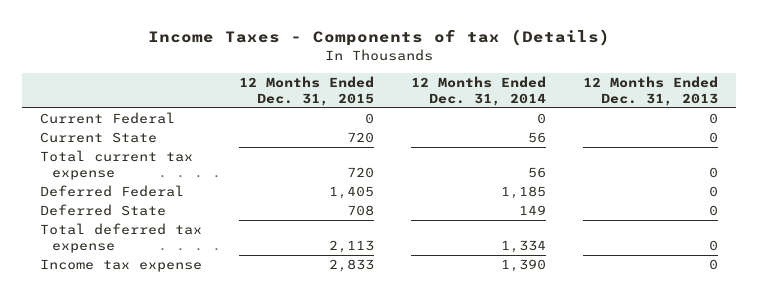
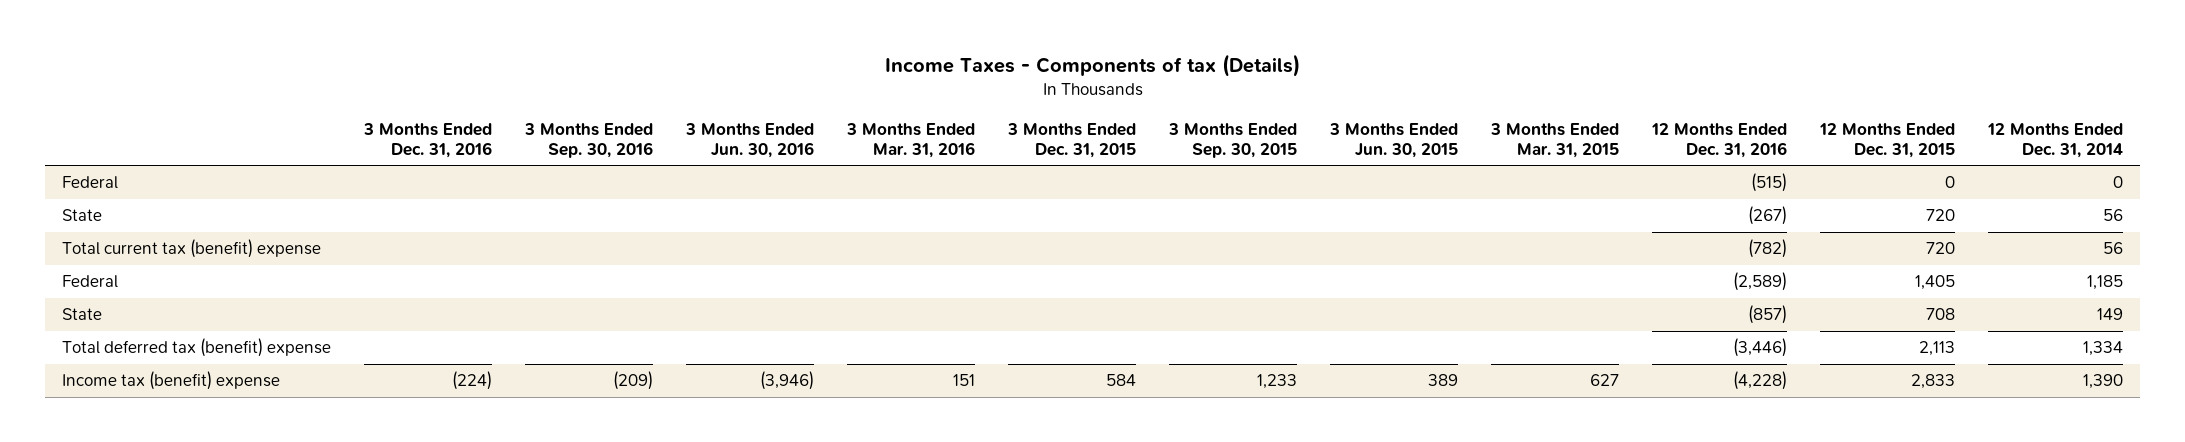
[582,75,718,106] 12 Months Ended Dec. 31, 2013 -> none
none -> [362,122,492,158] 3 Months Ended Dec. 31, 2016
none -> [523,122,653,158] 3 Months Ended Sep. 30, 2016
none -> [684,122,814,158] 3 Months Ended Jun. 30, 2016
none -> [846,122,976,158] 3 Months Ended Mar. 31, 2016
none -> [1007,122,1137,158] 3 Months Ended Dec. 31, 2015
none -> [1168,122,1298,158] 3 Months Ended Sep. 30, 2015
none -> [1329,122,1459,158] 3 Months Ended Jun. 30, 2015
none -> [1490,122,1620,158] 3 Months Ended Mar. 31, 2015
none -> [1651,122,1788,158] 12 Months Ended Dec. 31, 2016
[40,112,176,125] Current Federal -> [61,176,118,190] Federal
[40,132,158,144] Current State -> [61,209,102,222] State
[40,150,194,181] Total current tax expense -> [61,239,321,259] Total current tax (benefit) expense
[40,185,185,198] Deferred Federal -> [61,275,118,289] Federal
[40,204,167,217] Deferred State -> [61,308,102,321] State
[40,223,203,254] Total deferred tax expense -> [61,338,331,358] Total deferred tax (benefit) expense
[40,259,203,273] Income tax expense -> [61,371,280,391] Income tax (benefit) expense

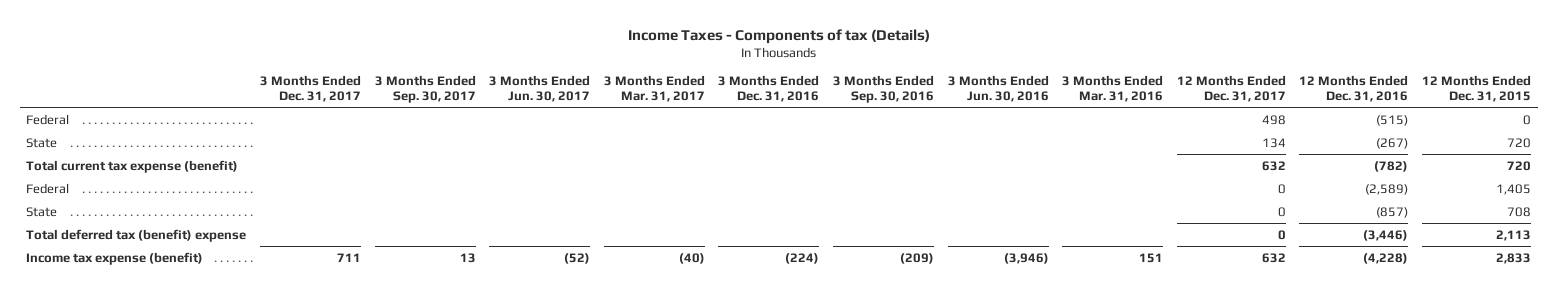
[1007,122,1137,158] 3 Months Ended Dec. 31, 2015 -> none
[1168,122,1298,158] 3 Months Ended Sep. 30, 2015 -> none
[1329,122,1459,158] 3 Months Ended Jun. 30, 2015 -> none
[1490,122,1620,158] 3 Months Ended Mar. 31, 2015 -> none
[1987,122,2124,158] 12 Months Ended Dec. 31, 2014 -> none
none -> [259,75,361,103] 3 Months Ended Dec. 31, 2017
none -> [374,75,476,104] 3 Months Ended Sep. 30, 2017
none -> [489,75,591,103] 3 Months Ended Jun. 30, 2017
none -> [603,75,705,103] 3 Months Ended Mar. 31, 2017
none -> [1176,75,1286,103] 12 Months Ended Dec. 31, 2017
[61,239,321,259] Total current tax (benefit) expense -> [26,159,239,173] Total current tax expense (benefit)
[61,371,280,391] Income tax (benefit) expense -> [26,251,204,265] Income tax expense (benefit)

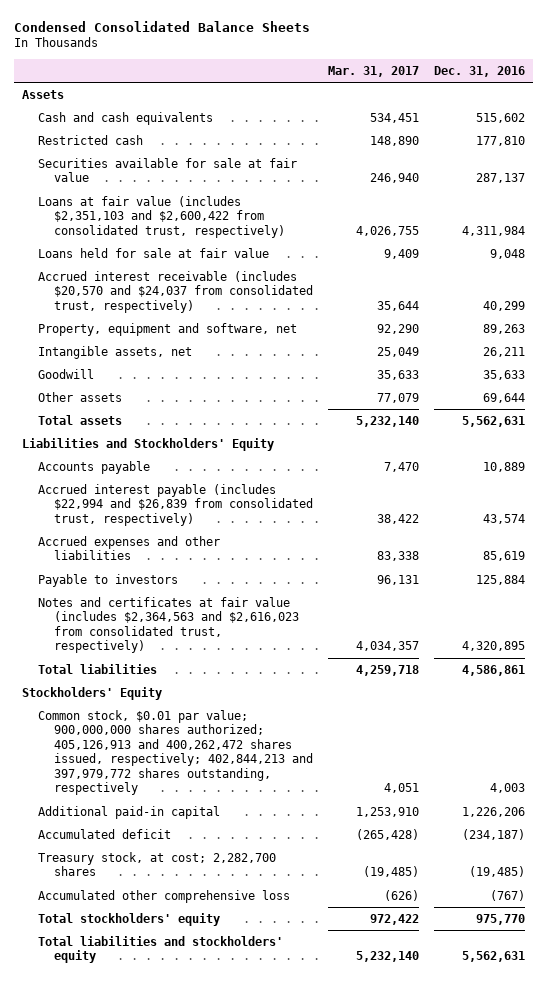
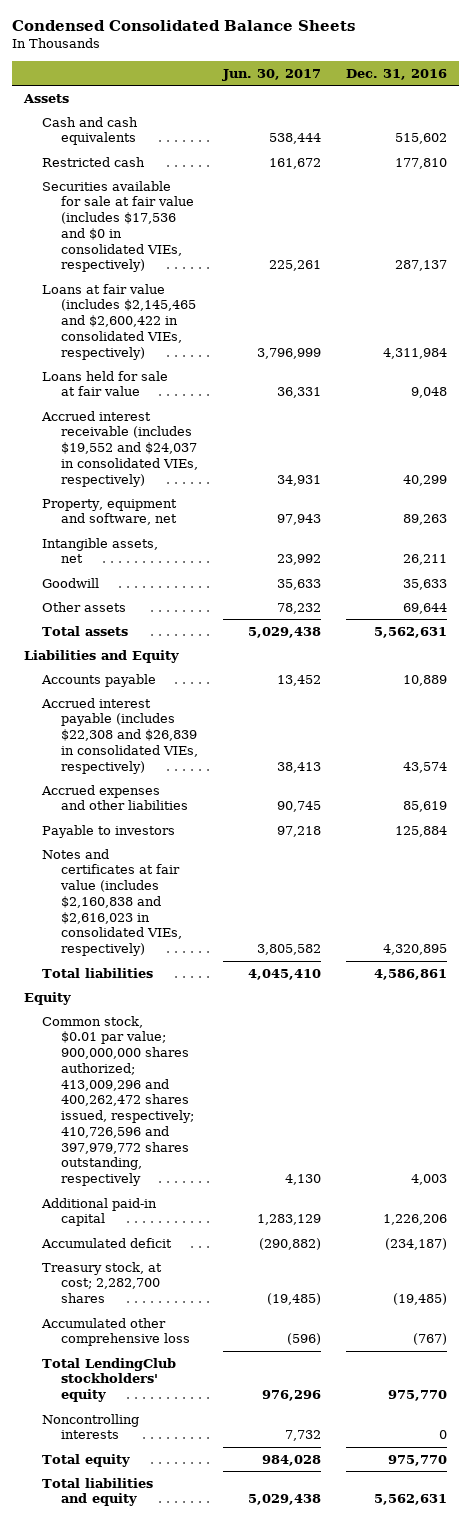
[327,65,419,77] Mar. 31, 2017 -> none
none -> [221,68,321,81] Jun. 30, 2017
[37,157,297,183] Securities available for sale at fair value -> [42,180,194,273] Securities available for sale at fair value (includes $17,536 and $0 in consolidated VIEs, respectively)
[37,195,285,238] Loans at fair value (includes $2,351,103 and $2,600,422 from consolidated trust, respectively) -> [42,283,196,360] Loans at fair value (includes $2,145,465 and $2,600,422 in consolidated VIEs, respectively)
[37,270,313,313] Accrued interest receivable (includes $20,570 and $24,037 from consolidated trust, respectively) -> [41,410,198,487] Accrued interest receivable (includes $19,552 and $24,037 in consolidated VIEs, respectively)
[21,437,274,451] Liabilities and Stockholders' Equity -> [24,649,180,663] Liabilities and Equity
[37,483,313,526] Accrued interest payable (includes $22,994 and $26,839 from consolidated trust, respectively) -> [41,697,198,774] Accrued interest payable (includes $22,308 and $26,839 in consolidated VIEs, respectively)
[37,596,299,654] Notes and certificates at fair value (includes $2,364,563 and $2,616,023 from consolidated trust, respectively) -> [42,848,182,957] Notes and certificates at fair value (includes $2,160,838 and $2,616,023 in consolidated VIEs, respectively)
[21,686,162,700] Stockholders' Equity -> [24,991,72,1005] Equity
[37,709,313,796] Common stock, $0.01 par value; 900,000,000 shares authorized; 405,126,913 and 400,262,472 shares issued, respectively; 402,844,213 and 397,979,772 shares outstanding, respectively -> [42,1015,194,1187] Common stock, $0.01 par value; 900,000,000 shares authorized; 413,009,296 and 400,262,472 shares issued, respectively; 410,726,596 and 397,979,772 shares outstanding, respectively
[37,912,220,926] Total stockholders' equity -> [42,1357,177,1403] Total LendingClub stockholders' equity
none -> [42,1413,140,1440] Noncontrolling interests
none -> [42,1453,131,1467] Total equity
[37,935,283,964] Total liabilities and stockholders' equity -> [42,1477,154,1507] Total liabilities and equity

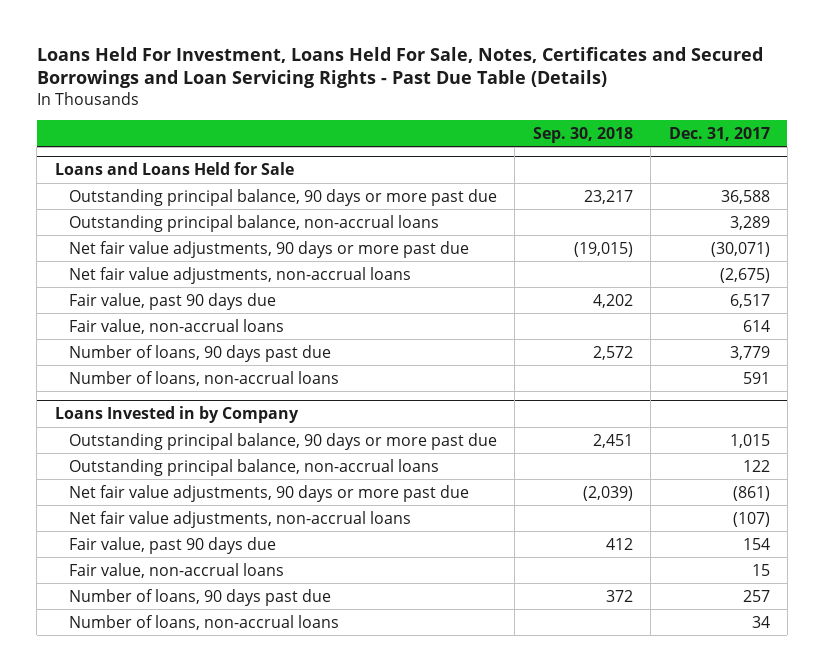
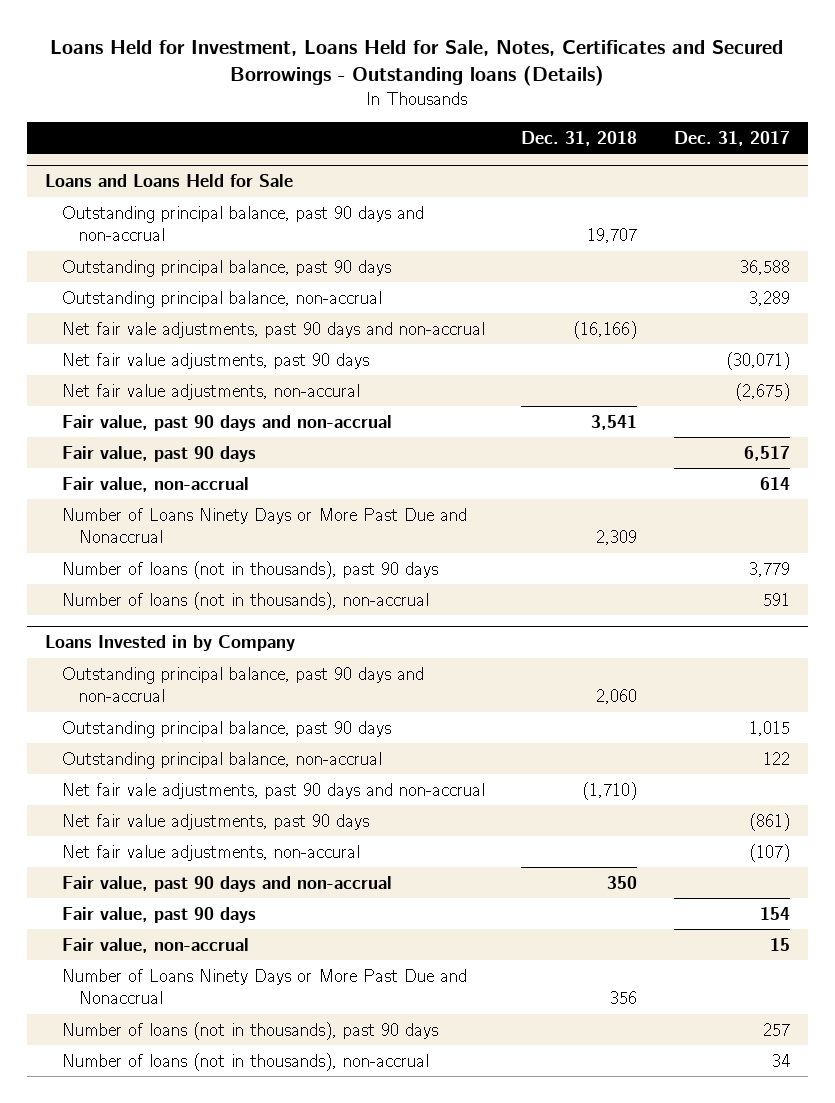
[36,46,763,89] Loans Held For Investment, Loans Held For Sale, Notes, Certificates and Secured Borrowings and Loan Servicing Rights - Past Due Table (Details) -> [50,39,784,87] Loans Held for Investment, Loans Held for Sale, Notes, Certificates and Secured Borrowings - Outstanding loans (Details)
[532,126,633,143] Sep. 30, 2018 -> none
none -> [521,130,638,146] Dec. 31, 2018
none -> [62,205,425,242] Outstanding principal balance, past 90 days and non-accrual
[68,188,497,206] Outstanding principal balance, 90 days or more past due -> [62,259,392,277] Outstanding principal balance, past 90 days
[68,214,439,232] Outstanding principal balance, non-accrual loans -> [62,290,383,308] Outstanding principal balance, non-accrual
none -> [62,321,486,338] Net fair vale adjustments, past 90 days and non-accrual
[68,240,469,258] Net fair value adjustments, 90 days or more past due -> [62,352,370,369] Net fair value adjustments, past 90 days
[68,266,411,284] Net fair value adjustments, non-accrual loans -> [62,383,361,400] Net fair value adjustments, non-accural
none -> [62,414,393,431] Fair value, past 90 days and non-accrual
[68,292,276,310] Fair value, past 90 days due -> [62,445,257,462] Fair value, past 90 days
[68,318,284,334] Fair value, non-accrual loans -> [62,476,250,492] Fair value, non-accrual
none -> [62,507,468,544] Number of Loans Ninety Days or More Past Due and Nonaccrual
[68,344,331,362] Number of loans, 90 days past due -> [62,560,439,579] Number of loans (not in thousands), past 90 days
[68,370,339,386] Number of loans, non-accrual loans -> [62,591,430,610] Number of loans (not in thousands), non-accrual
none -> [62,666,425,703] Outstanding principal balance, past 90 days and non-accrual
[68,432,497,450] Outstanding principal balance, 90 days or more past due -> [62,720,392,738] Outstanding principal balance, past 90 days
[68,458,439,476] Outstanding principal balance, non-accrual loans -> [62,751,383,769] Outstanding principal balance, non-accrual
none -> [62,782,486,799] Net fair vale adjustments, past 90 days and non-accrual
[68,484,469,502] Net fair value adjustments, 90 days or more past due -> [62,813,370,830] Net fair value adjustments, past 90 days
[68,510,411,528] Net fair value adjustments, non-accrual loans -> [62,844,361,861] Net fair value adjustments, non-accural
none -> [62,875,393,892] Fair value, past 90 days and non-accrual
[68,536,276,554] Fair value, past 90 days due -> [62,906,257,923] Fair value, past 90 days
[68,562,284,578] Fair value, non-accrual loans -> [62,937,250,953] Fair value, non-accrual
none -> [62,968,468,1005] Number of Loans Ninety Days or More Past Due and Nonaccrual
[68,588,331,606] Number of loans, 90 days past due -> [62,1021,439,1040] Number of loans (not in thousands), past 90 days
[68,614,339,630] Number of loans, non-accrual loans -> [62,1052,430,1071] Number of loans (not in thousands), non-accrual

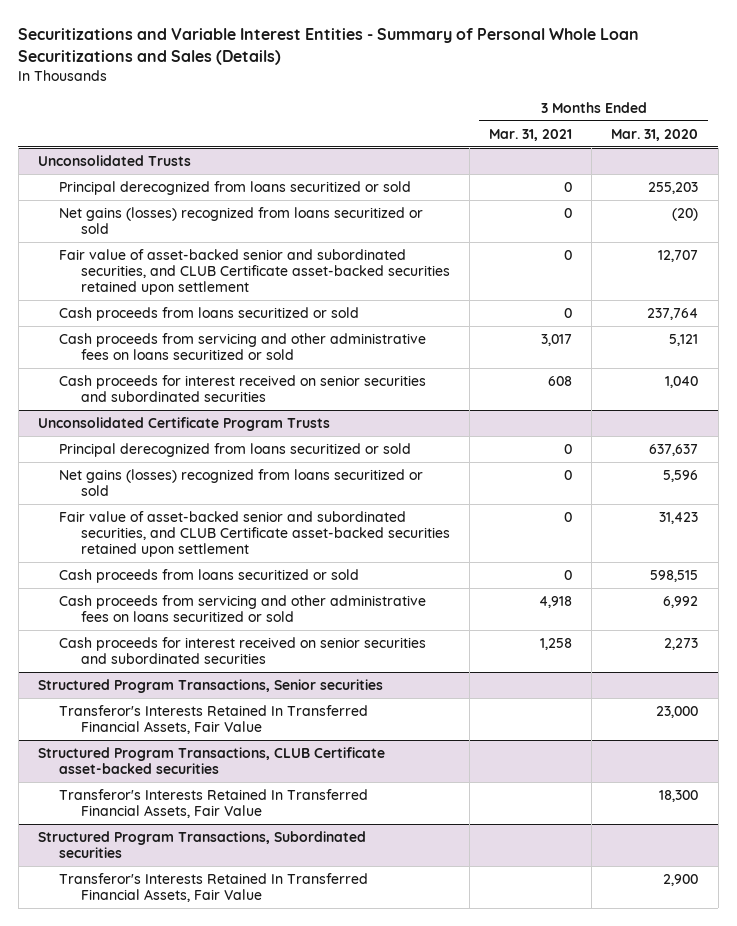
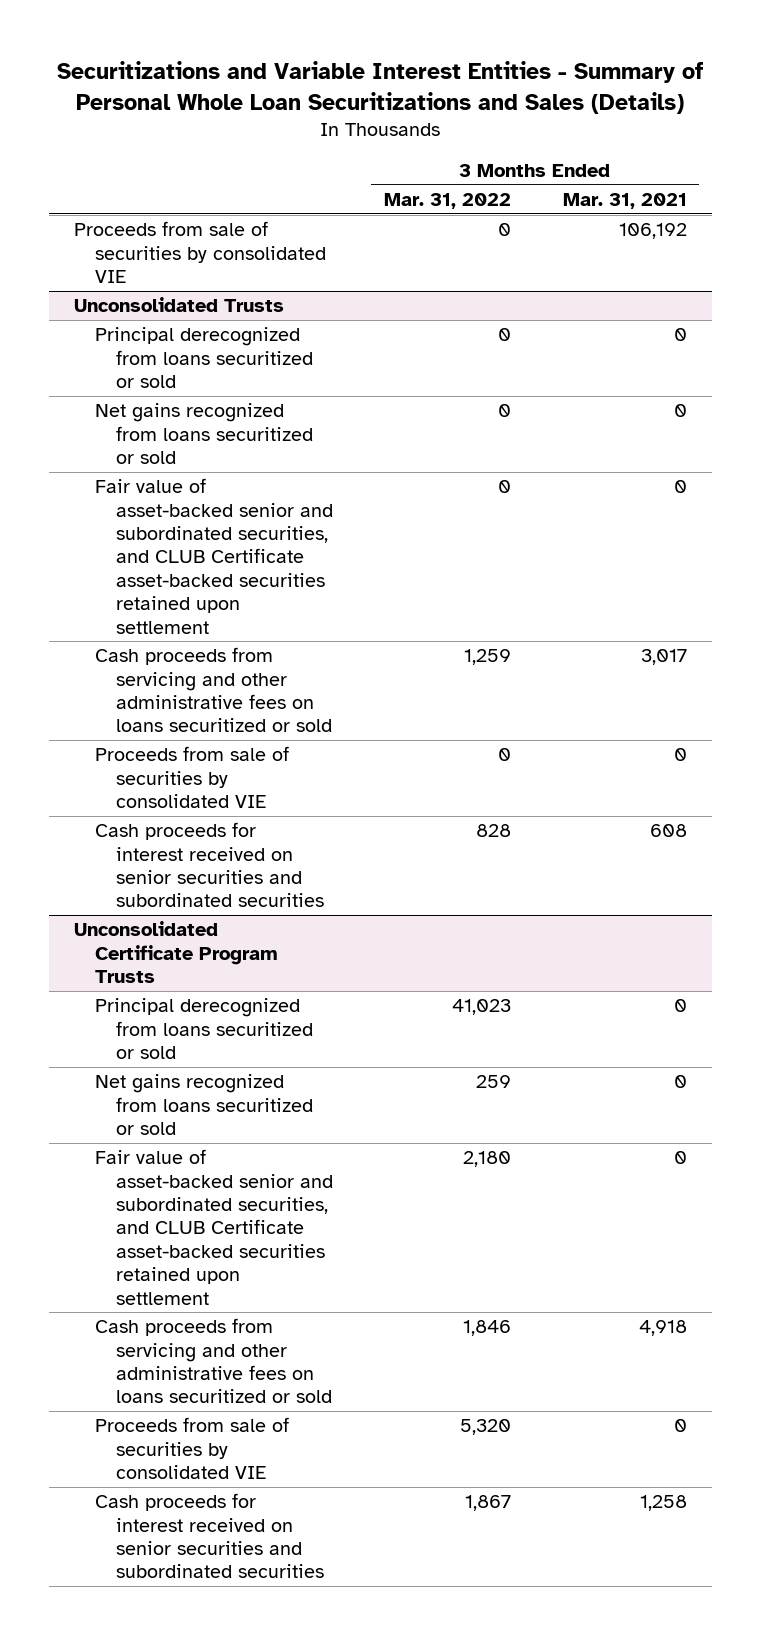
[611,128,699,141] Mar. 31, 2020 -> none
none -> [384,193,512,210] Mar. 31, 2022
none -> [74,221,327,283] Proceeds from sale of securities by consolidated VIE
[59,206,424,235] Net gains (losses) recognized from loans securitized or sold -> [95,403,313,464] Net gains recognized from loans securitized or sold
[59,306,360,321] Cash proceeds from loans securitized or sold -> none
none -> [95,746,290,808] Proceeds from sale of securities by consolidated VIE
[59,468,424,497] Net gains (losses) recognized from loans securitized or sold -> [95,1074,313,1135] Net gains recognized from loans securitized or sold
[59,568,360,583] Cash proceeds from loans securitized or sold -> none
none -> [95,1417,290,1479] Proceeds from sale of securities by consolidated VIE
[38,678,384,693] Structured Program Transactions, Senior securities -> none
[59,704,369,735] Transferor's Interests Retained In Transferred Financial Assets, Fair Value -> none
[38,746,386,775] Structured Program Transactions, CLUB Certificate asset-backed securities -> none
[59,788,369,819] Transferor's Interests Retained In Transferred Financial Assets, Fair Value -> none
[38,830,367,859] Structured Program Transactions, Subordinated securities -> none
[59,872,369,903] Transferor's Interests Retained In Transferred Financial Assets, Fair Value -> none

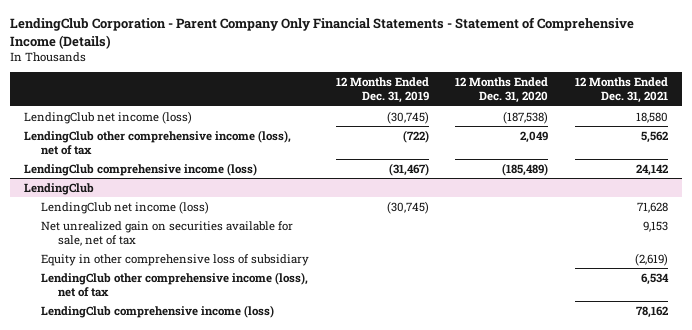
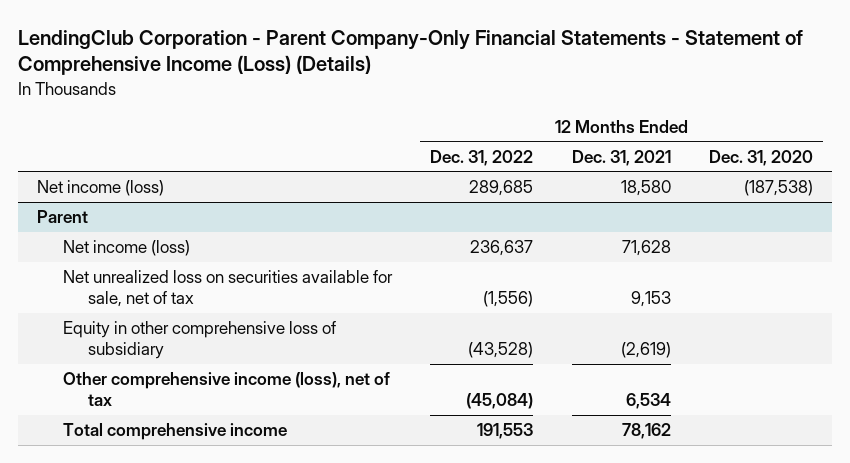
[10,17,635,49] LendingClub Corporation - Parent Company Only Financial Statements - Statement of Comprehensive Income (Details) -> [18,29,804,76] LendingClub Corporation - Parent Company-Only Financial Statements - Statement of Comprehensive Income (Loss) (Details)
[335,77,429,104] 12 Months Ended Dec. 31, 2019 -> none
none -> [430,149,534,166] Dec. 31, 2022
[23,129,291,155] LendingClub other comprehensive income (loss), net of tax -> none
[23,162,257,176] LendingClub comprehensive income (loss) -> none
[23,110,192,124] LendingClub net income (loss) -> [37,180,165,197] Net income (loss)
[23,182,94,195] LendingClub -> [37,210,89,224] Parent
[40,200,209,214] LendingClub net income (loss) -> [62,240,190,257] Net income (loss)
[40,220,293,246] Net unrealized gain on securities available for sale, net of tax -> [62,270,393,308] Net unrealized loss on securities available for sale, net of tax
[40,271,308,297] LendingClub other comprehensive income (loss), net of tax -> [62,372,390,407] Other comprehensive income (loss), net of tax
[40,304,274,318] LendingClub comprehensive income (loss) -> [62,423,287,441] Total comprehensive income

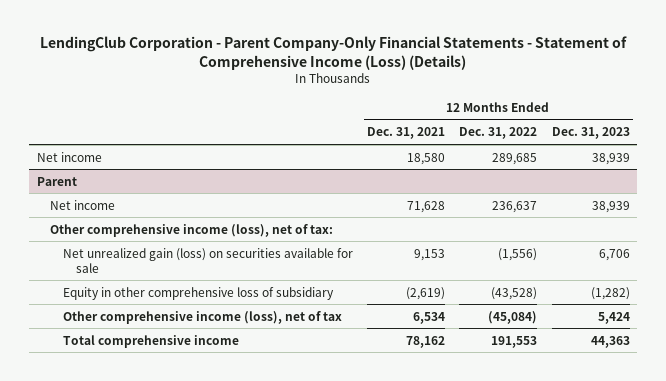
[708,149,813,166] Dec. 31, 2020 -> none
none -> [551,127,630,140] Dec. 31, 2023
[37,180,165,197] Net income (loss) -> [36,151,102,162] Net income
[62,240,190,257] Net income (loss) -> [49,199,115,210] Net income
none -> [49,223,333,237] Other comprehensive income (loss), net of tax:
[62,270,393,308] Net unrealized loss on securities available for sale, net of tax -> [62,247,353,273] Net unrealized gain (loss) on securities available for sale

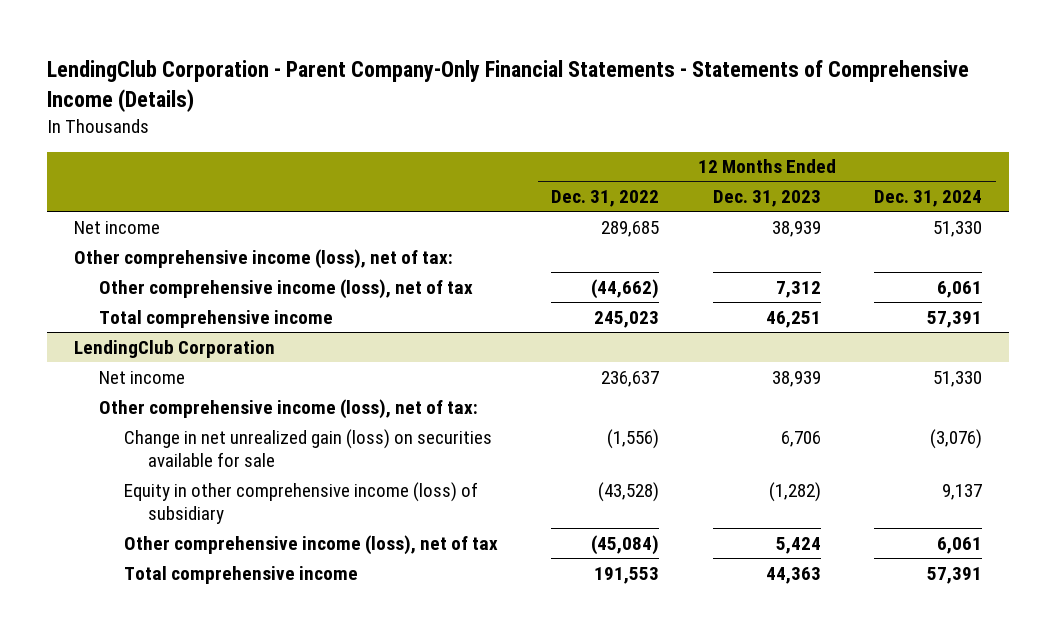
[40,36,628,71] LendingClub Corporation - Parent Company-Only Financial Statements - Statement of Comprehensive Income (Loss) (Details) -> [47,59,970,112] LendingClub Corporation - Parent Company-Only Financial Statements - Statements of Comprehensive Income (Details)
[367,127,446,140] Dec. 31, 2021 -> none
none -> [874,190,983,208] Dec. 31, 2024
none -> [73,248,453,269] Other comprehensive income (loss), net of tax:
none -> [98,278,473,299] Other comprehensive income (loss), net of tax
none -> [98,309,333,328] Total comprehensive income
[36,176,77,186] Parent -> [73,339,275,358] LendingClub Corporation
[62,247,353,273] Net unrealized gain (loss) on securities available for sale -> [123,428,492,467] Change in net unrealized gain (loss) on securities available for sale
[62,286,334,300] Equity in other comprehensive loss of subsidiary -> [123,481,478,524] Equity in other comprehensive income (loss) of subsidiary

